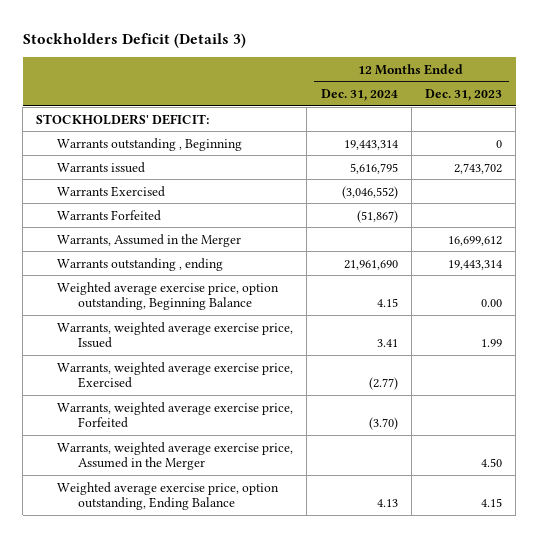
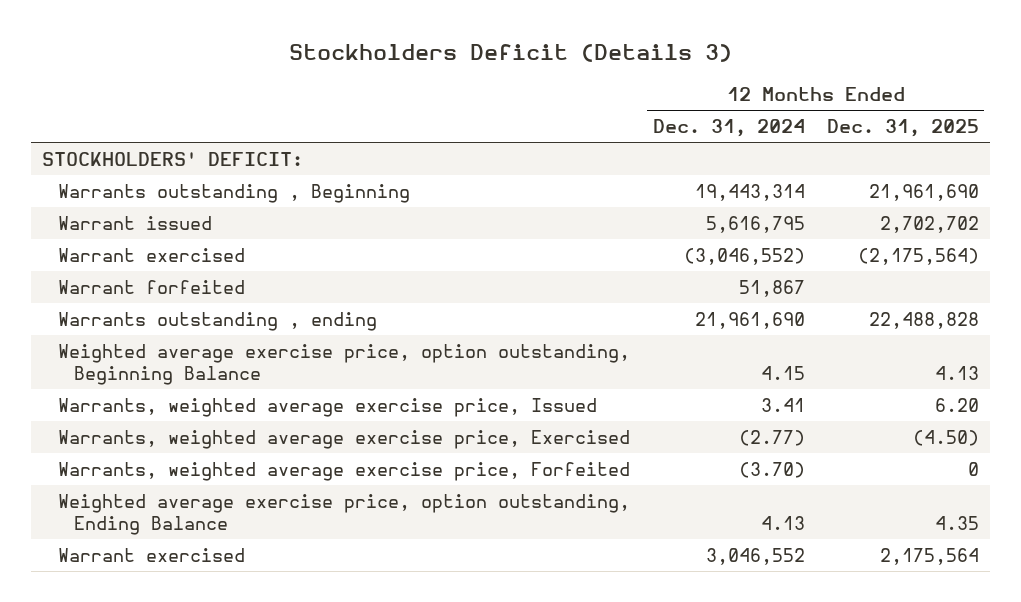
[425,89,503,102] Dec. 31, 2023 -> none
none -> [826,119,979,138] Dec. 31, 2025
[56,233,241,247] Warrants, Assumed in the Merger -> none
[56,161,145,173] Warrants issued -> [58,216,213,231] Warrant issued
[56,185,165,197] Warrants Exercised -> [58,248,246,263] Warrant exercised
[56,209,161,221] Warrants Forfeited -> [58,280,246,295] Warrant forfeited
[356,209,398,223] (51,867) -> [738,280,805,298] 51,867
[56,441,293,471] Warrants, weighted average exercise price, Assumed in the Merger -> none
none -> [58,548,246,563] Warrant exercised

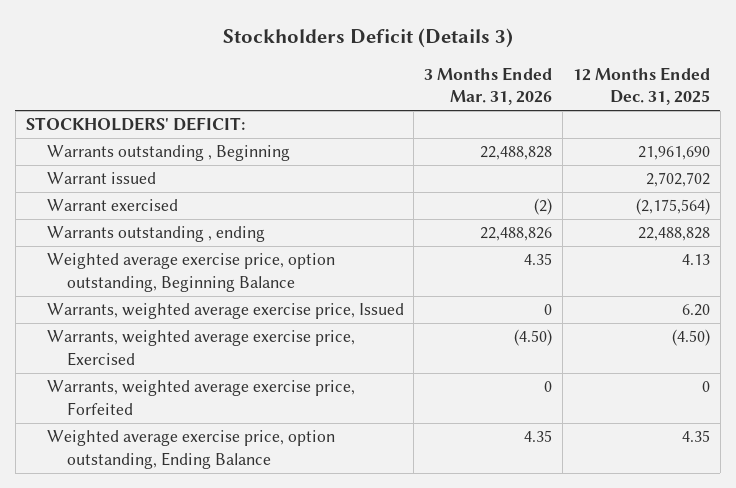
[652,119,805,138] Dec. 31, 2024 -> none
none -> [424,66,553,106] 3 Months Ended Mar. 31, 2026
[58,280,246,295] Warrant forfeited -> none
[58,548,246,563] Warrant exercised -> none

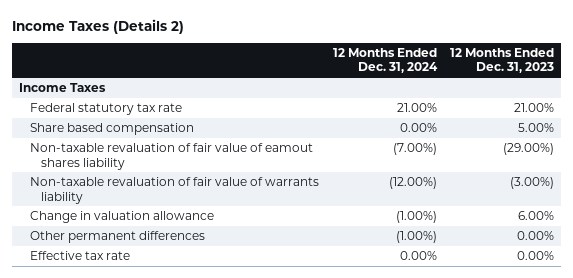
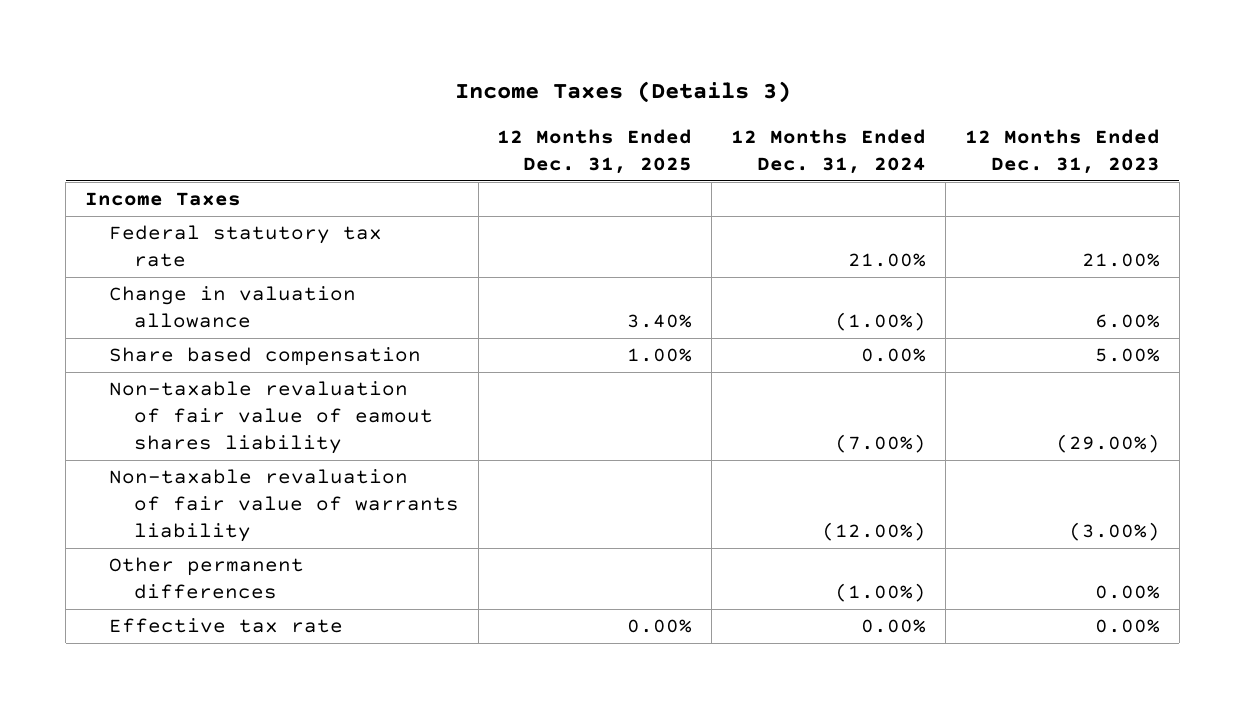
[12,18,185,34] Income Taxes (Details 2) -> [454,81,791,104] Income Taxes (Details 3)
none -> [497,128,693,174] 12 Months Ended Dec. 31, 2025
[30,211,215,224] Change in valuation allowance -> [109,286,357,329] Change in valuation allowance

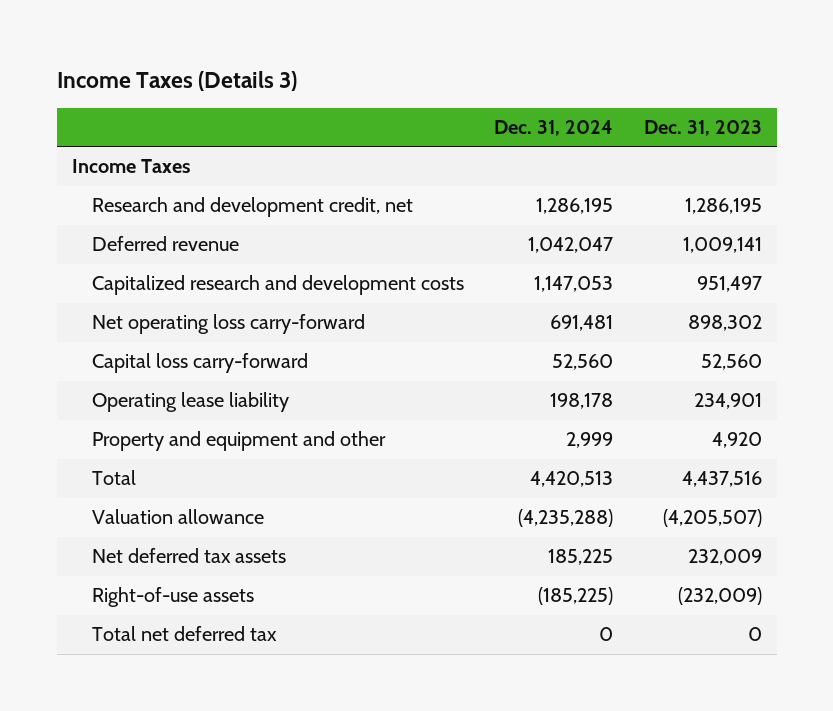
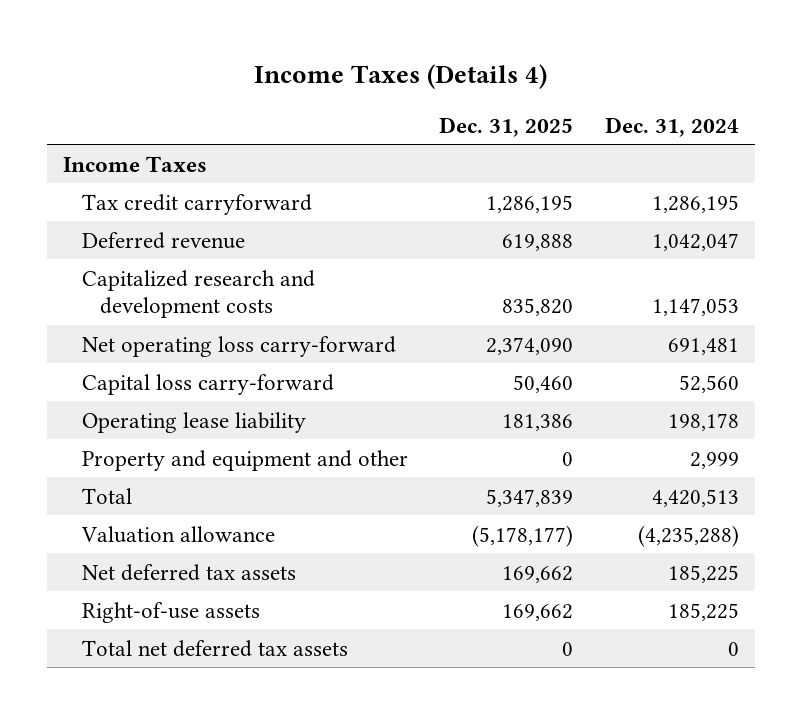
[56,70,297,91] Income Taxes (Details 3) -> [254,64,548,90] Income Taxes (Details 4)
[643,119,762,136] Dec. 31, 2023 -> none
none -> [439,116,574,137] Dec. 31, 2025
[91,197,413,218] Research and development credit, net -> [81,193,312,215] Tax credit carryforward
[538,587,614,606] (185,225) -> [668,602,740,621] 185,225
[91,626,277,642] Total net deferred tax -> [81,639,348,657] Total net deferred tax assets

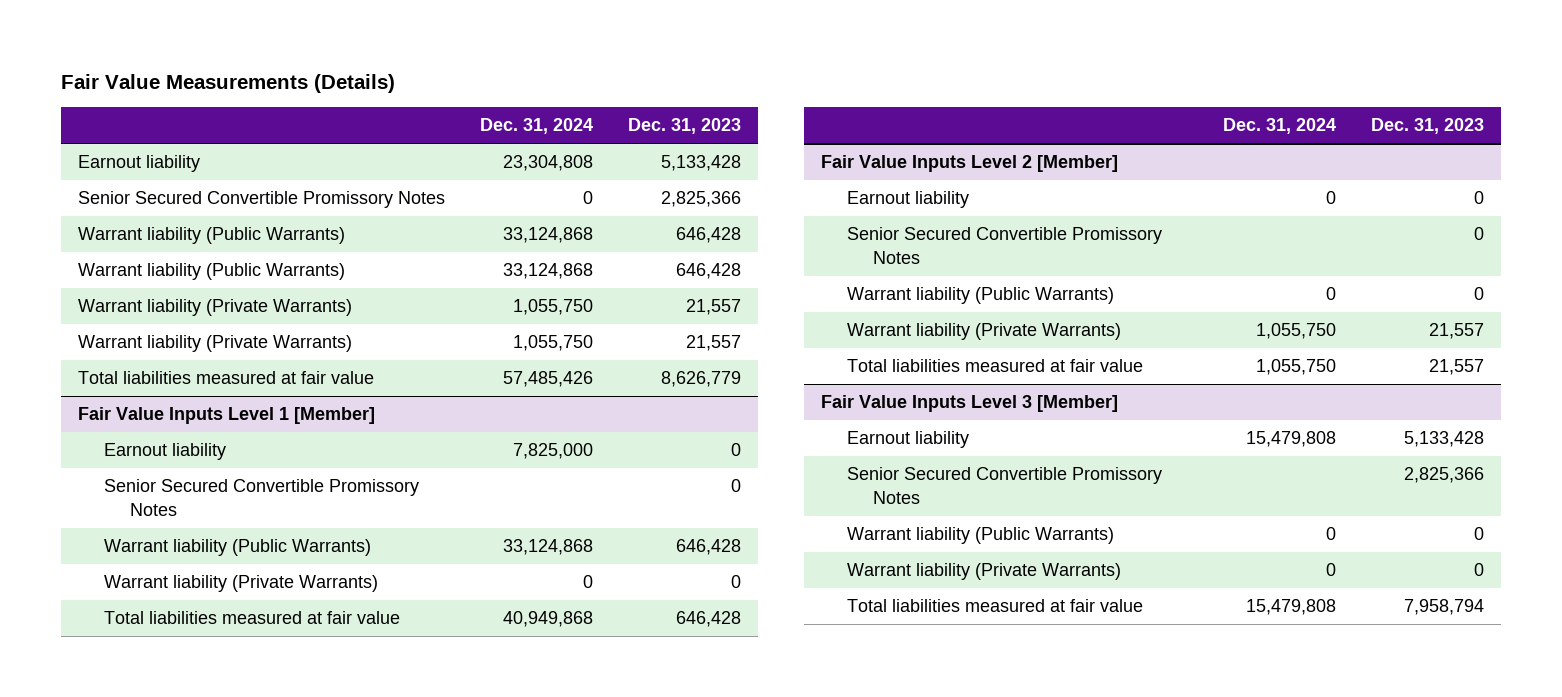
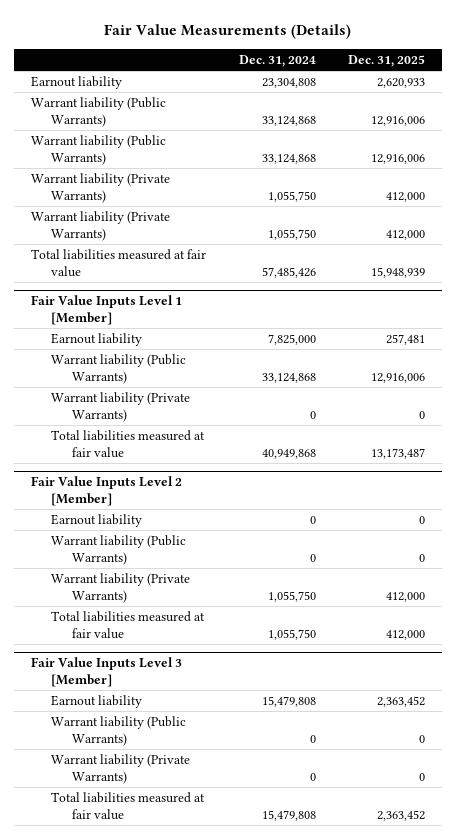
[627,118,741,135] Dec. 31, 2023 -> none
none -> [348,54,426,67] Dec. 31, 2025
[78,191,446,209] Senior Secured Convertible Promissory Notes -> none
[104,479,420,516] Senior Secured Convertible Promissory Notes -> none
[846,227,1162,264] Senior Secured Convertible Promissory Notes -> none
[846,467,1162,504] Senior Secured Convertible Promissory Notes -> none

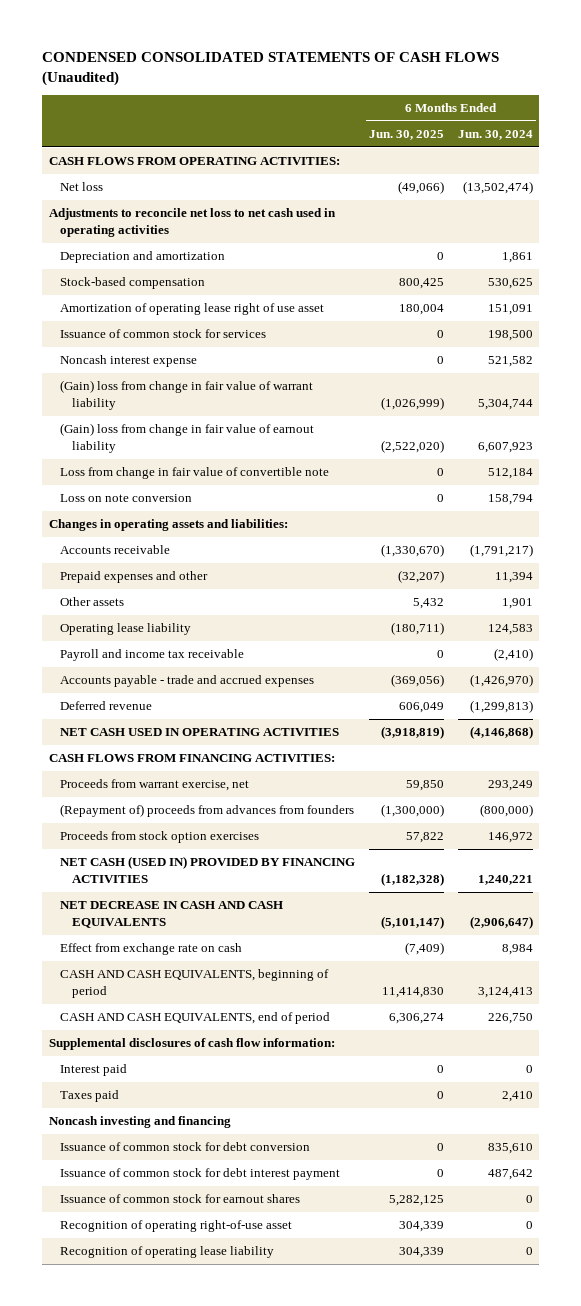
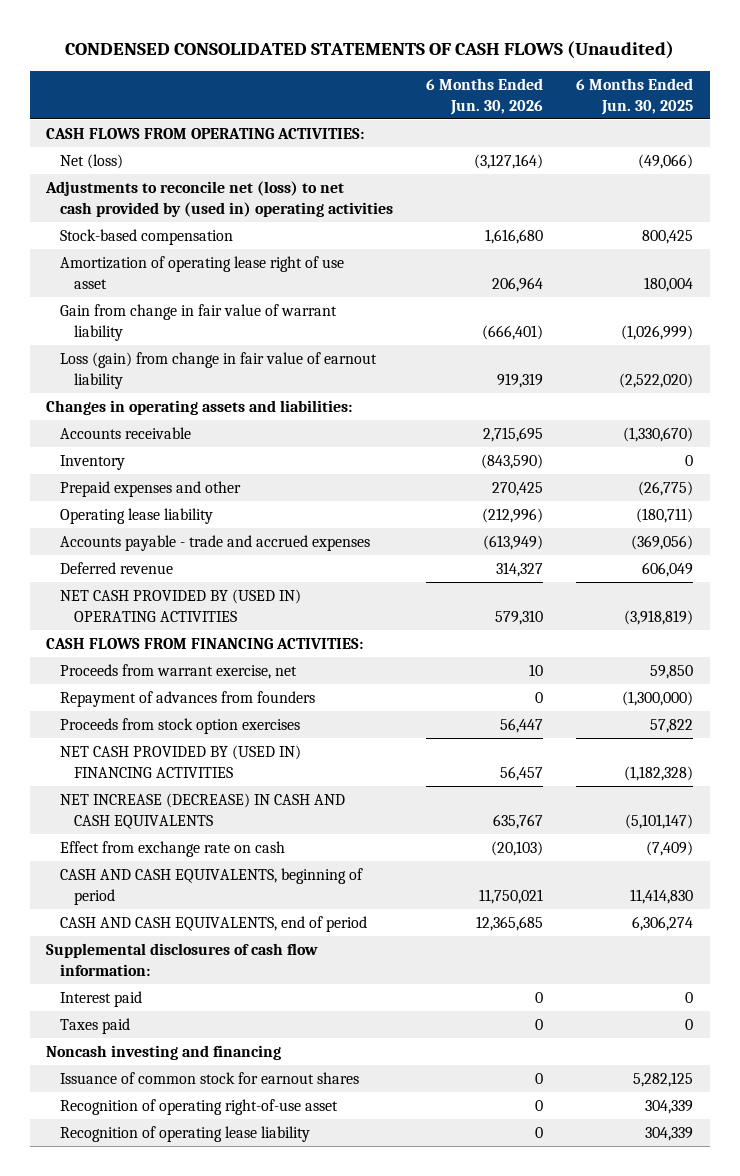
[457,129,533,140] Jun. 30, 2024 -> none
none -> [426,78,544,115] 6 Months Ended Jun. 30, 2026
[60,251,226,264] Depreciation and amortization -> none
[60,182,104,192] Net loss -> [60,153,124,169] Net (loss)
[48,208,336,237] Adjustments to reconcile net loss to net cash used in operating activities -> [45,180,394,217] Adjustments to reconcile net (loss) to net cash provided by (used in) operating activities
[60,329,267,339] Issuance of common stock for services -> none
[60,355,198,368] Noncash interest expense -> none
[60,467,330,480] Loss from change in fair value of convertible note -> none
[60,494,193,503] Loss on note conversion -> none
[60,380,314,410] (Gain) loss from change in fair value of warrant liability -> [60,303,338,341] Gain from change in fair value of warrant liability
[60,423,315,453] (Gain) loss from change in fair value of earnout liability -> [60,351,378,389] Loss (gain) from change in fair value of earnout liability
[60,597,125,607] Other assets -> none
none -> [60,454,126,470] Inventory
[397,570,444,584] (32,207) -> [638,480,694,496] (26,775)
[60,649,245,662] Payroll and income tax receivable -> none
[60,728,340,737] NET CASH USED IN OPERATING ACTIVITIES -> [60,588,302,622] NET CASH PROVIDED BY (USED IN) OPERATING ACTIVITIES
[60,804,355,818] (Repayment of) proceeds from advances from founders -> [60,690,316,707] Repayment of advances from founders
[60,856,356,883] NET CASH (USED IN) PROVIDED BY FINANCING ACTIVITIES -> [60,744,302,778] NET CASH PROVIDED BY (USED IN) FINANCING ACTIVITIES
[60,901,284,928] NET DECREASE IN CASH AND CASH EQUIVALENTS -> [60,792,346,829] NET INCREASE (DECREASE) IN CASH AND CASH EQUIVALENTS
[60,1142,311,1152] Issuance of common stock for debt conversion -> none
[60,1168,341,1181] Issuance of common stock for debt interest payment -> none

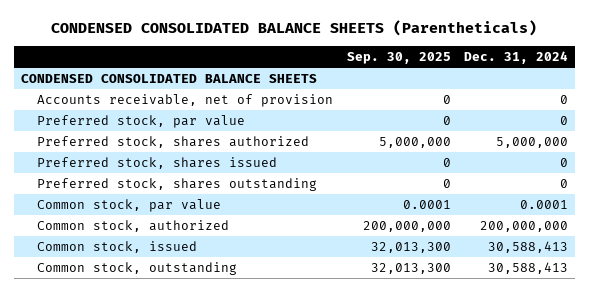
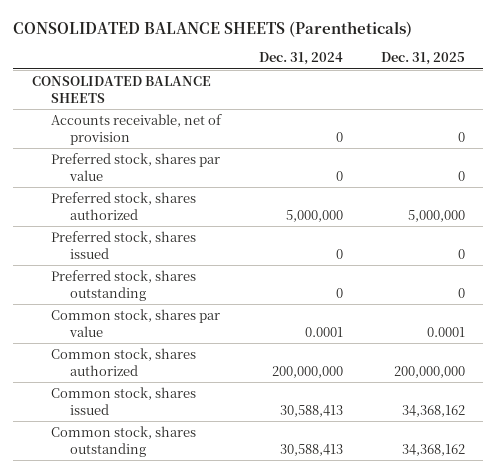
[51,20,538,37] CONDENSED CONSOLIDATED BALANCE SHEETS (Parentheticals) -> [13,20,413,37] CONSOLIDATED BALANCE SHEETS (Parentheticals)
[346,51,451,64] Sep. 30, 2025 -> none
none -> [380,52,465,66] Dec. 31, 2025
[20,73,317,83] CONDENSED CONSOLIDATED BALANCE SHEETS -> [32,75,212,103] CONSOLIDATED BALANCE SHEETS
[37,114,246,128] Preferred stock, par value -> [51,152,221,181] Preferred stock, shares par value
[37,198,222,212] Common stock, par value -> [51,308,221,337] Common stock, shares par value
[37,219,230,232] Common stock, authorized -> [51,347,197,376] Common stock, shares authorized
[37,240,198,253] Common stock, issued -> [51,386,197,415] Common stock, shares issued
[37,261,238,275] Common stock, outstanding -> [51,425,197,457] Common stock, shares outstanding

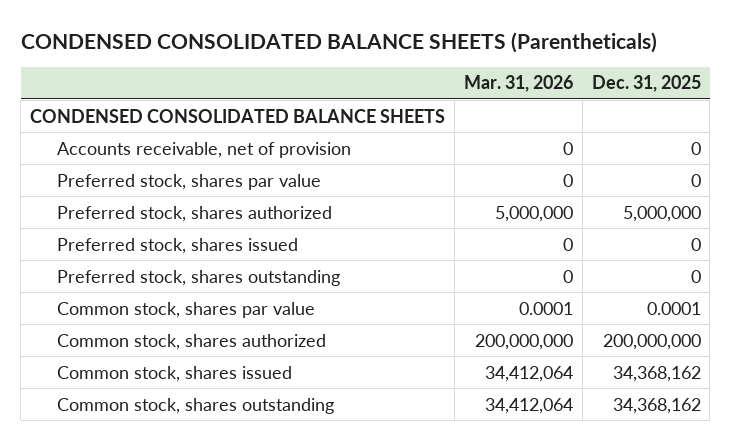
[13,20,413,37] CONSOLIDATED BALANCE SHEETS (Parentheticals) -> [20,31,657,53] CONDENSED CONSOLIDATED BALANCE SHEETS (Parentheticals)
[258,52,343,66] Dec. 31, 2024 -> none
none -> [463,75,573,93] Mar. 31, 2026
[32,75,212,103] CONSOLIDATED BALANCE SHEETS -> [30,108,446,123] CONDENSED CONSOLIDATED BALANCE SHEETS

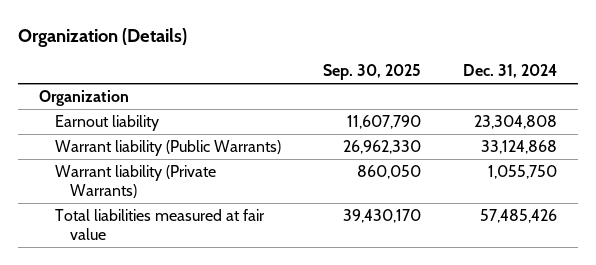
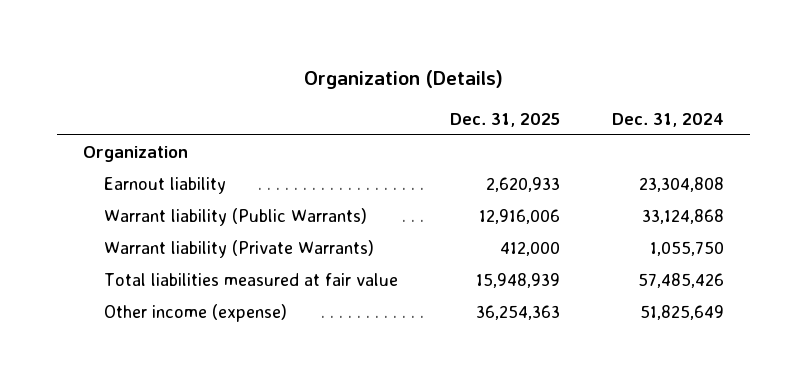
[322,64,421,81] Sep. 30, 2025 -> none
none -> [450,112,561,127] Dec. 31, 2025
none -> [104,304,288,323] Other income (expense)

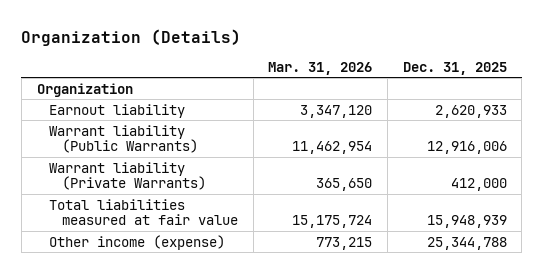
[612,112,725,127] Dec. 31, 2024 -> none
none -> [268,61,373,75] Mar. 31, 2026
[476,305,561,321] 36,254,363 -> [426,236,507,250] 25,344,788

